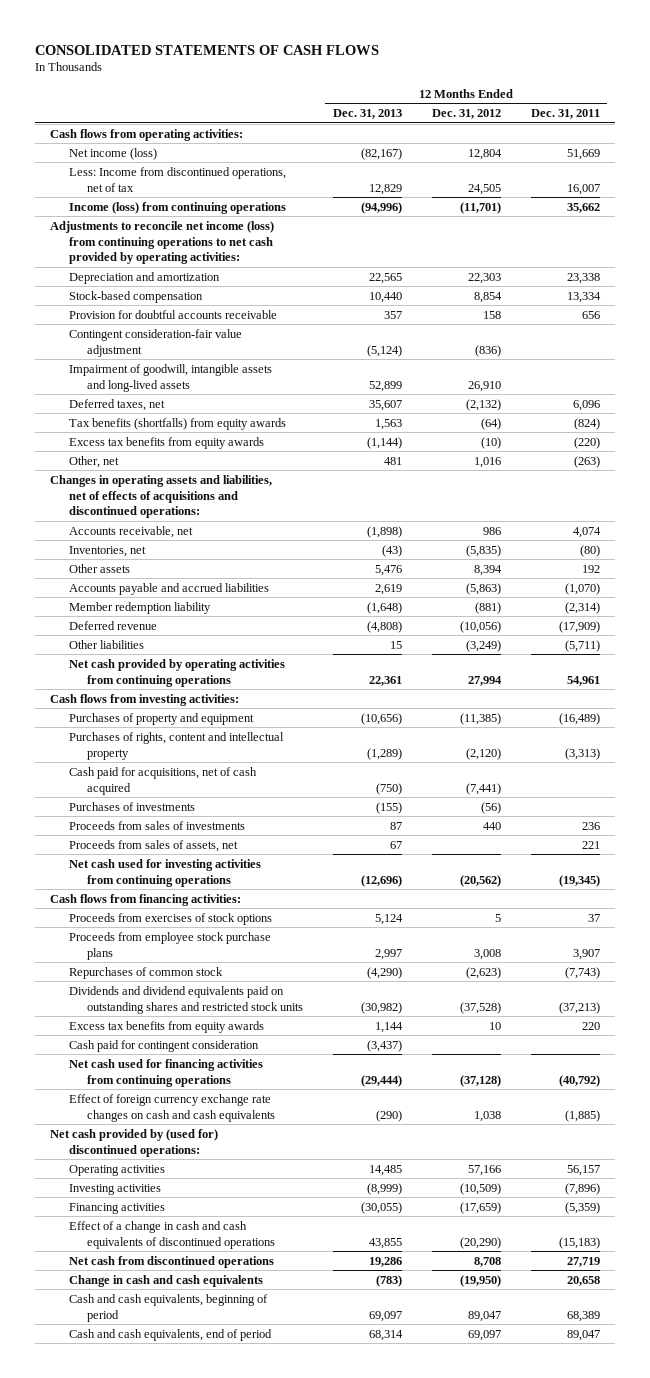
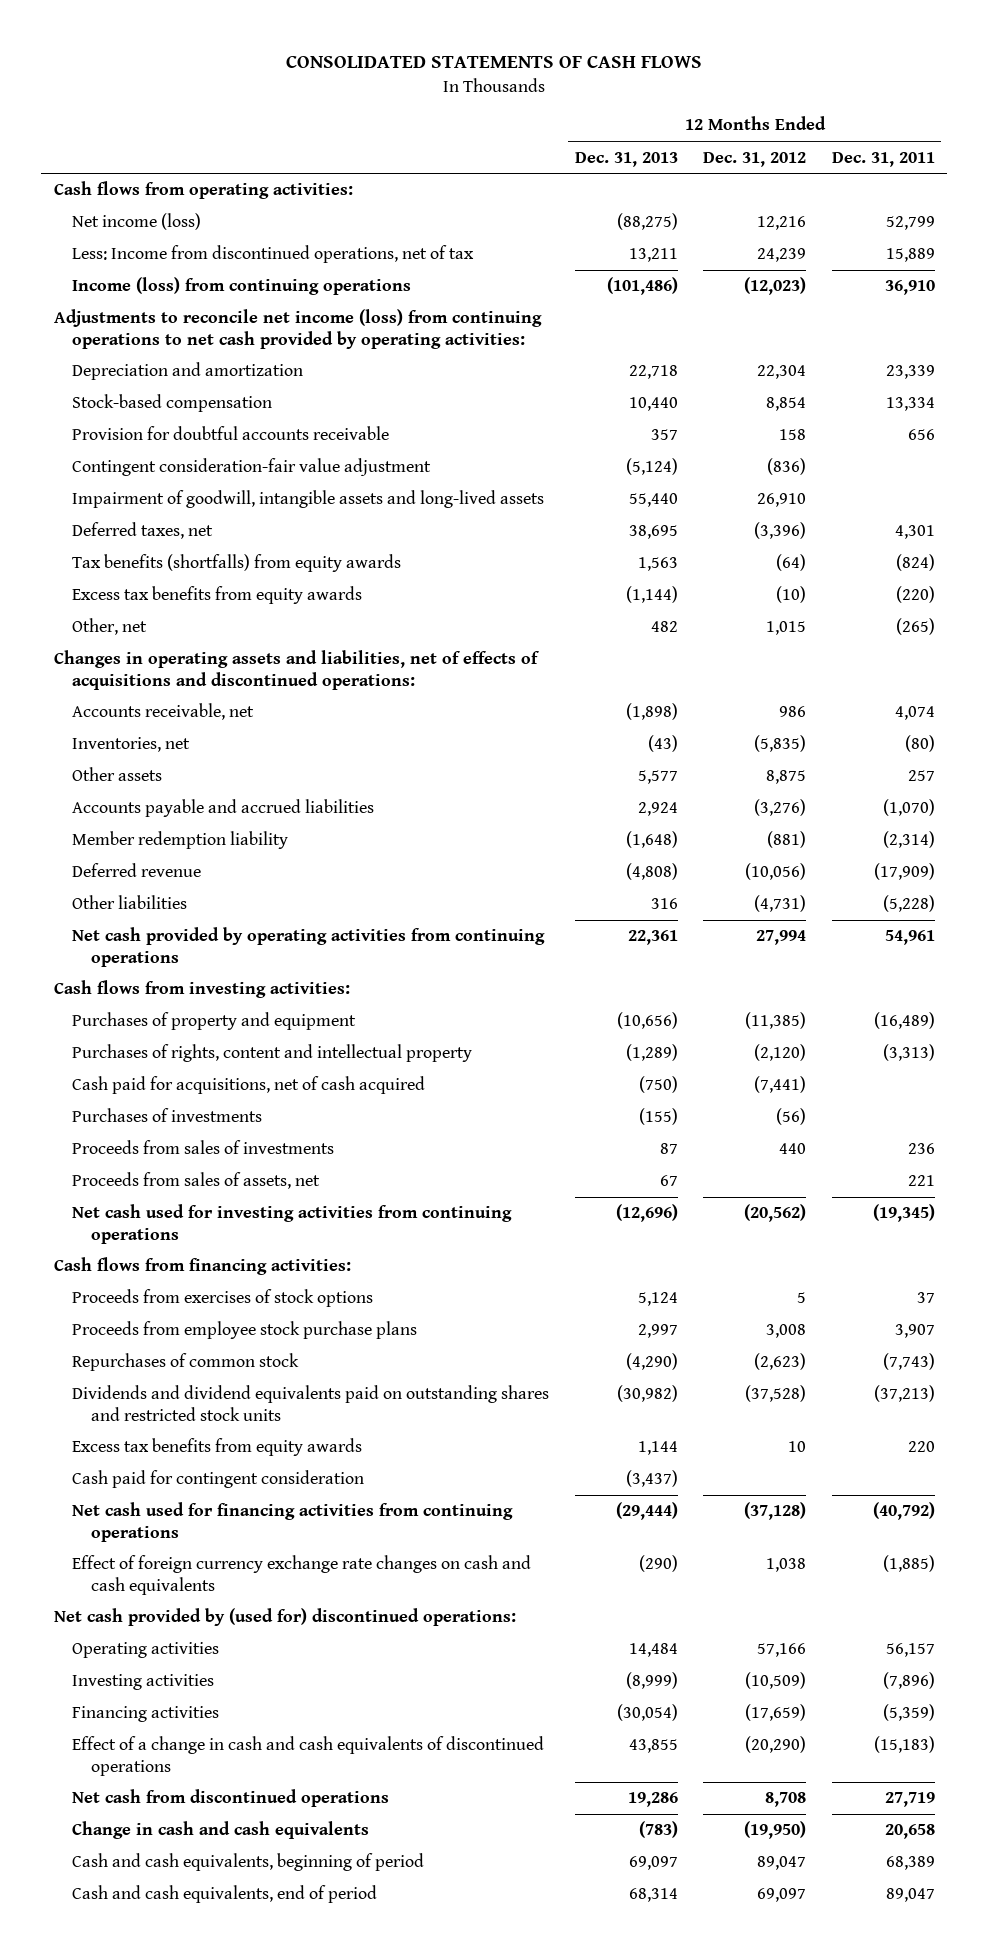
[360,147,402,160] (82,167) -> [616,213,678,231] (88,275)
[467,148,502,160] 12,804 -> [757,216,807,231] 12,216
[566,148,600,160] 51,669 -> [885,216,935,231] 52,799
[368,183,402,195] 12,829 -> [628,248,678,263] 13,211
[467,183,501,195] 24,505 -> [757,248,807,263] 24,239
[566,183,600,195] 16,007 -> [885,248,935,263] 15,889
[360,201,402,214] (94,996) -> [606,277,678,296] (101,486)
[459,201,501,214] (11,701) -> [744,277,807,296] (12,023)
[566,202,600,213] 35,662 -> [884,280,935,296] 36,910
[368,272,402,284] 22,565 -> [628,365,678,380] 22,718
[467,272,501,284] 22,303 -> [757,365,807,380] 22,304
[566,272,600,284] 23,338 -> [885,365,935,380] 23,339
[368,380,402,392] 52,899 -> [628,493,678,508] 55,440
[368,399,402,411] 35,607 -> [628,525,678,540] 38,695
[465,398,501,411] (2,132) -> [754,522,807,540] (3,396)
[572,399,600,411] 6,096 -> [894,525,935,540] 4,301
[383,456,402,465] 481 -> [650,621,678,633] 482
[473,456,501,468] 1,016 -> [766,621,807,636] 1,015
[573,455,600,468] (263) -> [895,618,935,636] (265)
[374,564,402,576] 5,476 -> [637,770,678,785] 5,577
[473,564,502,576] 8,394 -> [766,770,807,785] 8,875
[581,564,600,573] 192 -> [907,770,935,782] 257
[374,583,402,595] 2,619 -> [637,802,678,817] 2,924
[465,582,501,595] (5,863) -> [754,799,807,817] (3,276)
[389,640,402,649] 15 -> [650,898,678,910] 316
[465,639,501,652] (3,249) -> [754,895,807,913] (4,731)
[564,639,600,652] (5,711) -> [882,895,935,913] (5,228)
[368,1164,402,1176] 14,485 -> [628,1643,678,1658] 14,484
[360,1201,402,1214] (30,055) -> [616,1704,678,1722] (30,054)

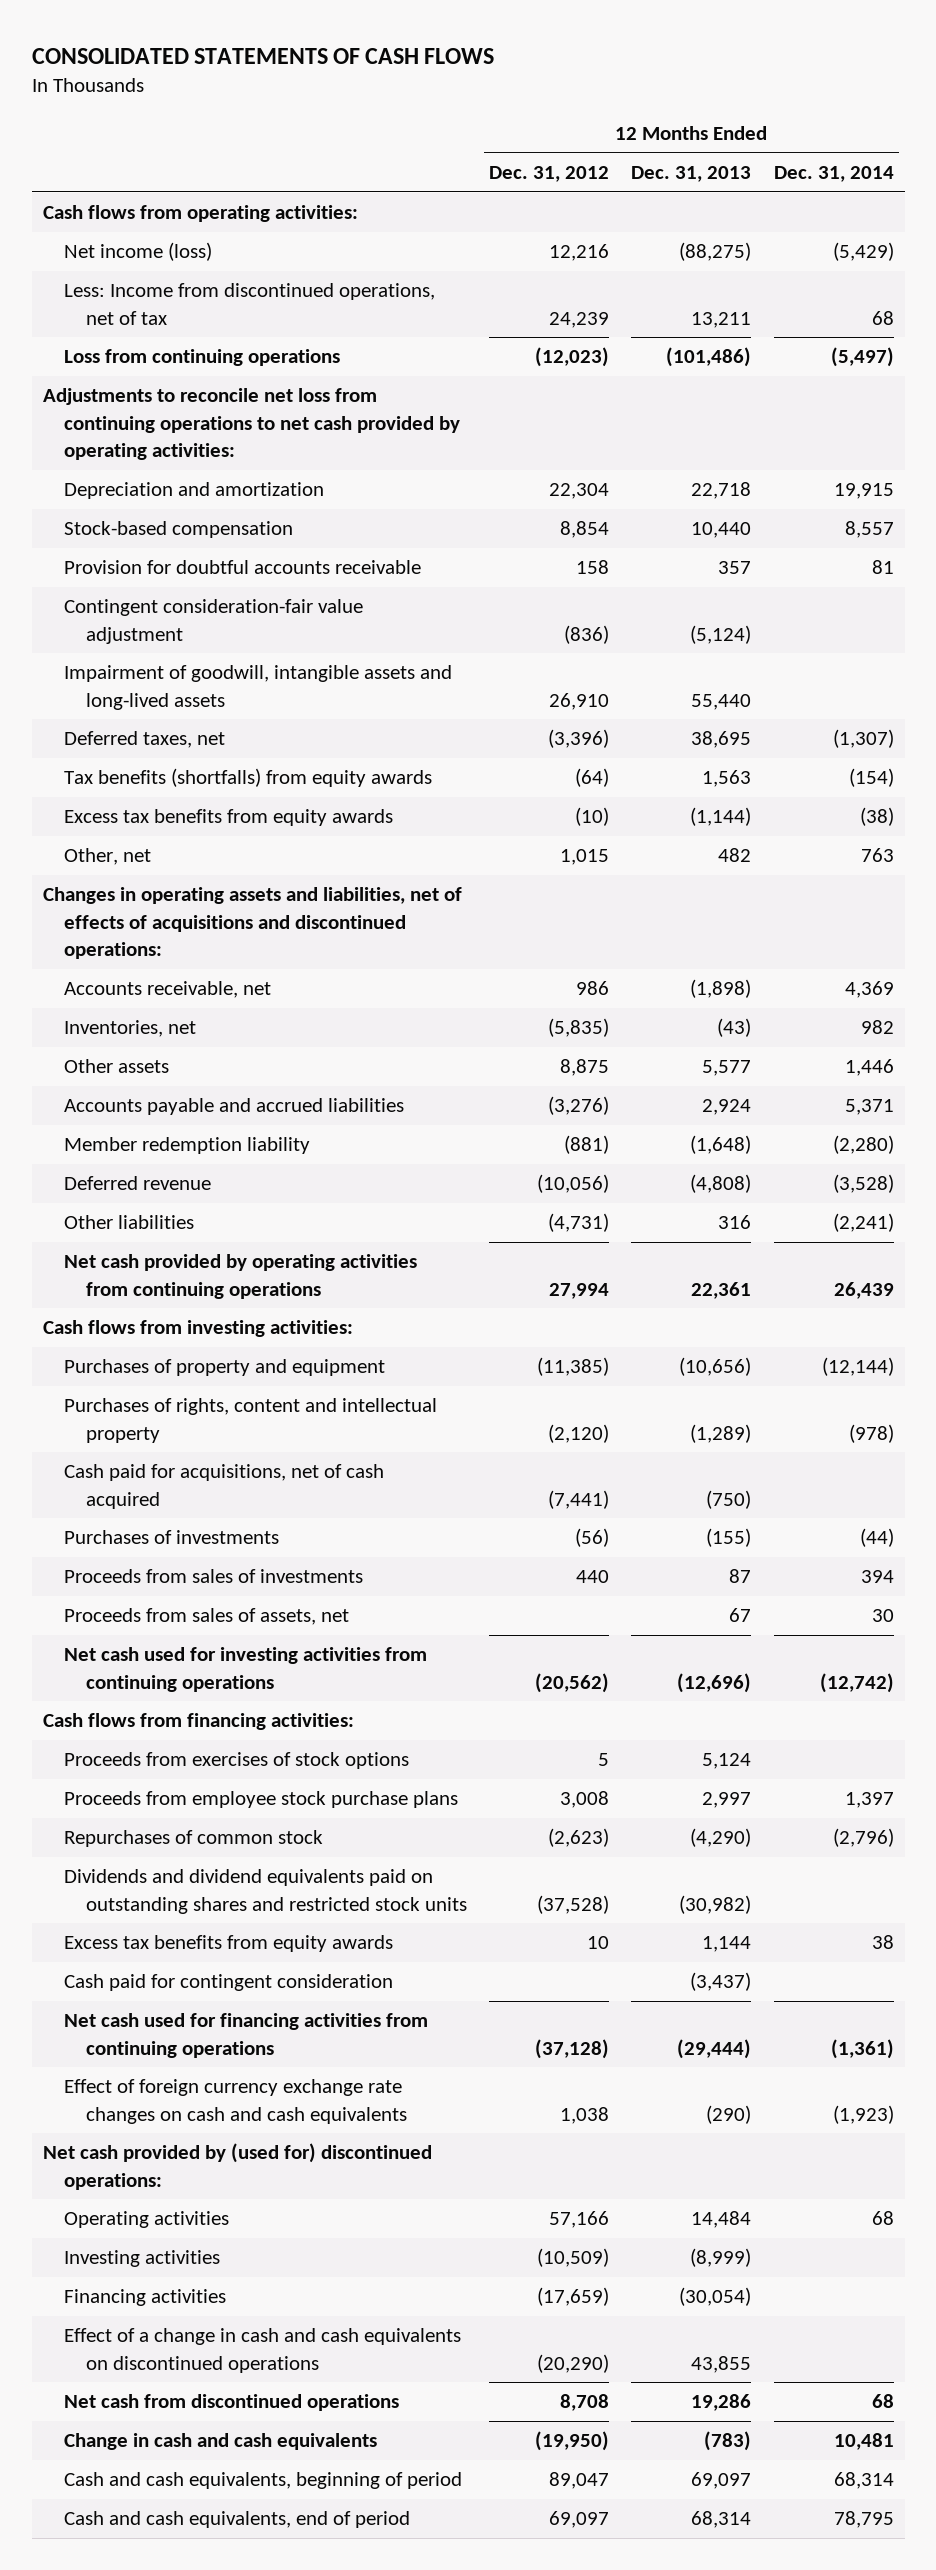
[831,151,935,167] Dec. 31, 2011 -> none
none -> [773,165,894,182] Dec. 31, 2014
[72,277,412,296] Income (loss) from continuing operations -> [64,349,341,367] Loss from continuing operations
[53,309,542,349] Adjustments to reconcile net income (loss) from continuing operations to net cash provided by operating activities: -> [42,388,461,460] Adjustments to reconcile net loss from continuing operations to net cash provided by operating activities:
[72,1736,545,1776] Effect of a change in cash and cash equivalents of discontinued operations -> [64,2328,462,2373] Effect of a change in cash and cash equivalents on discontinued operations

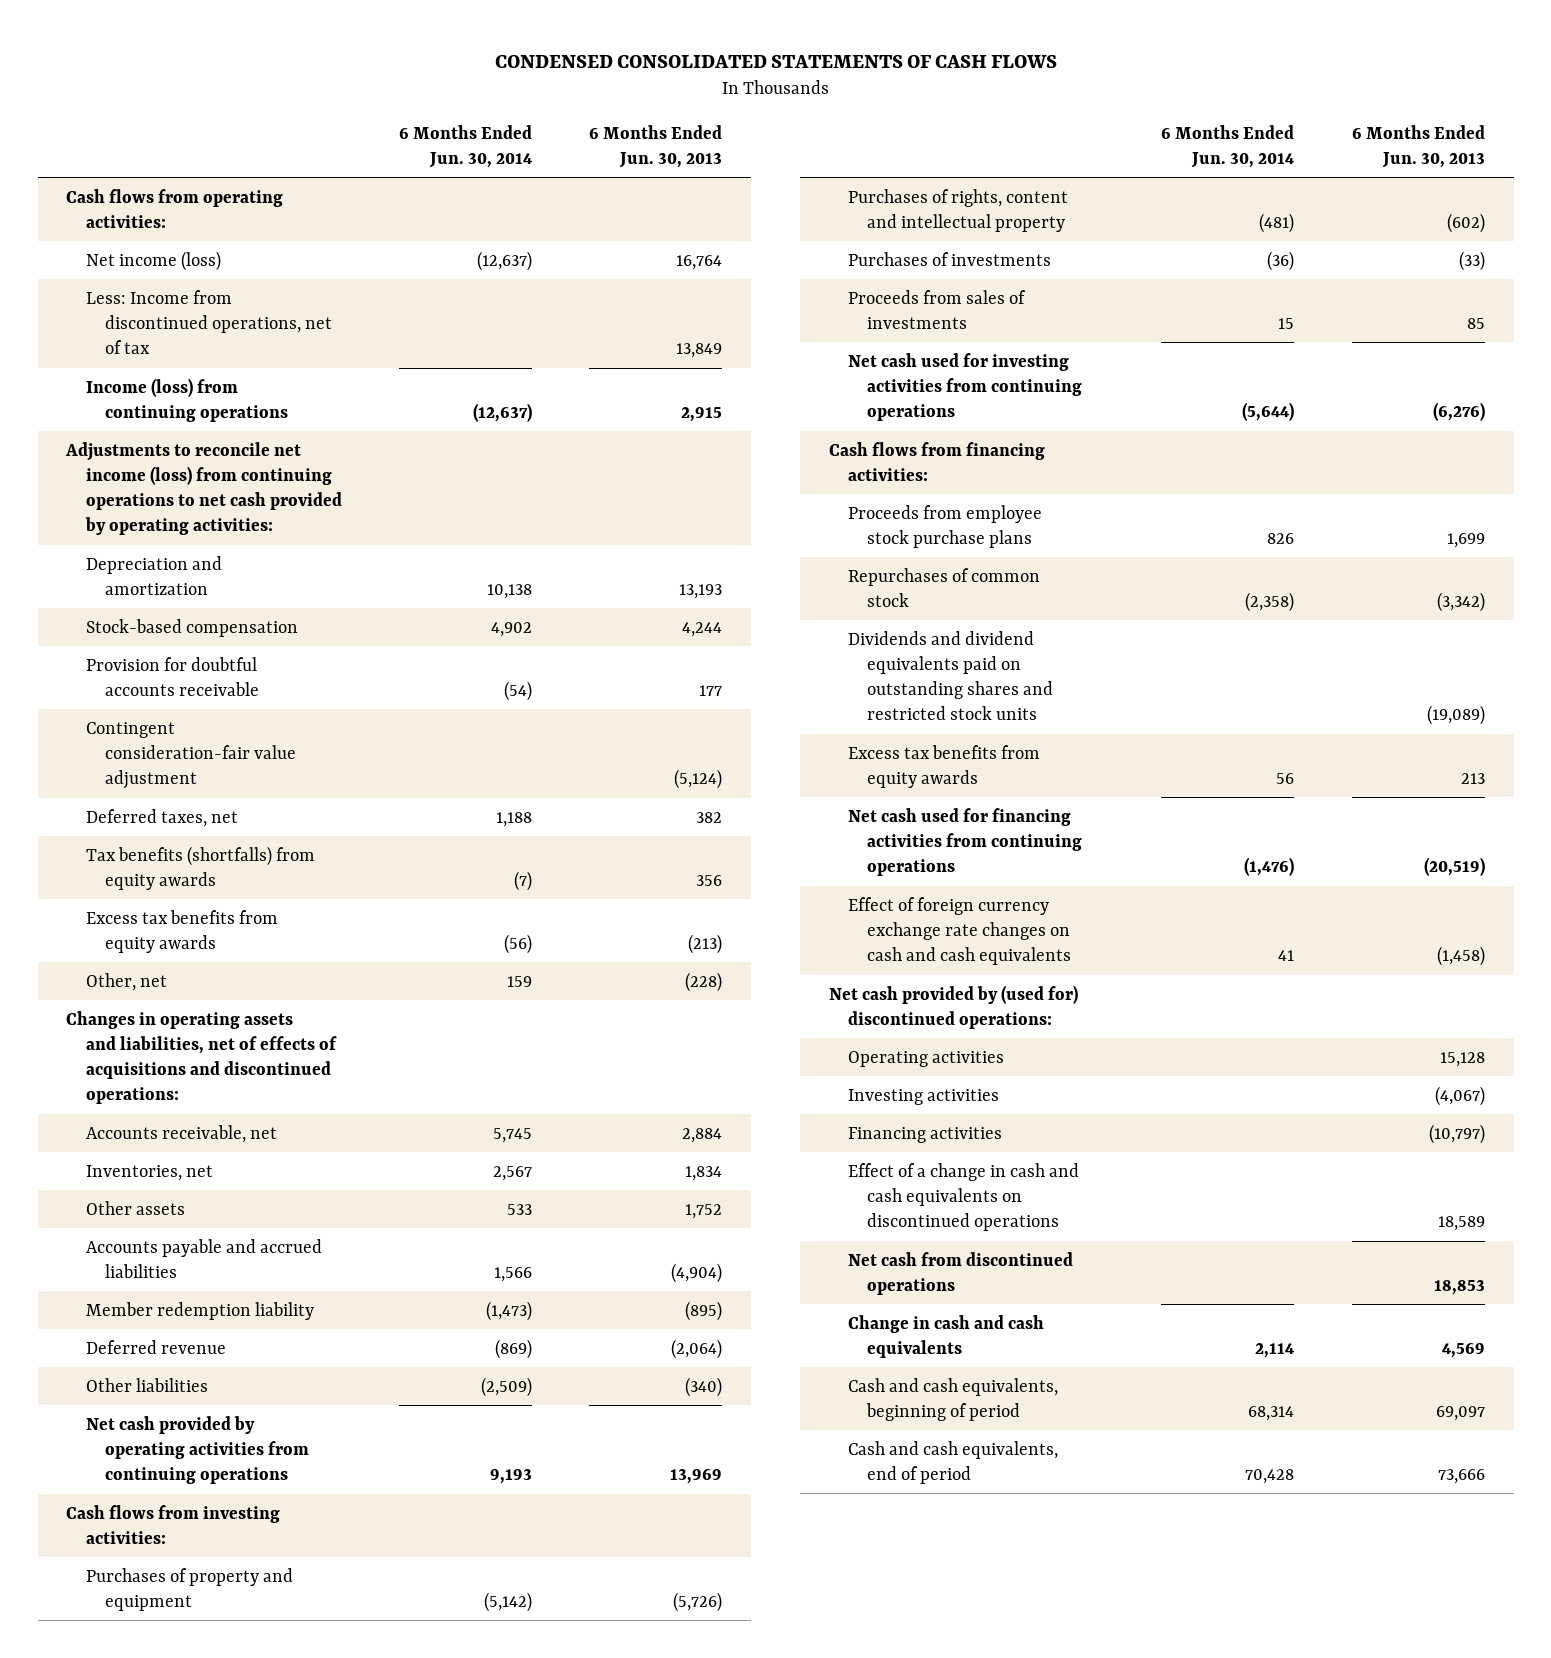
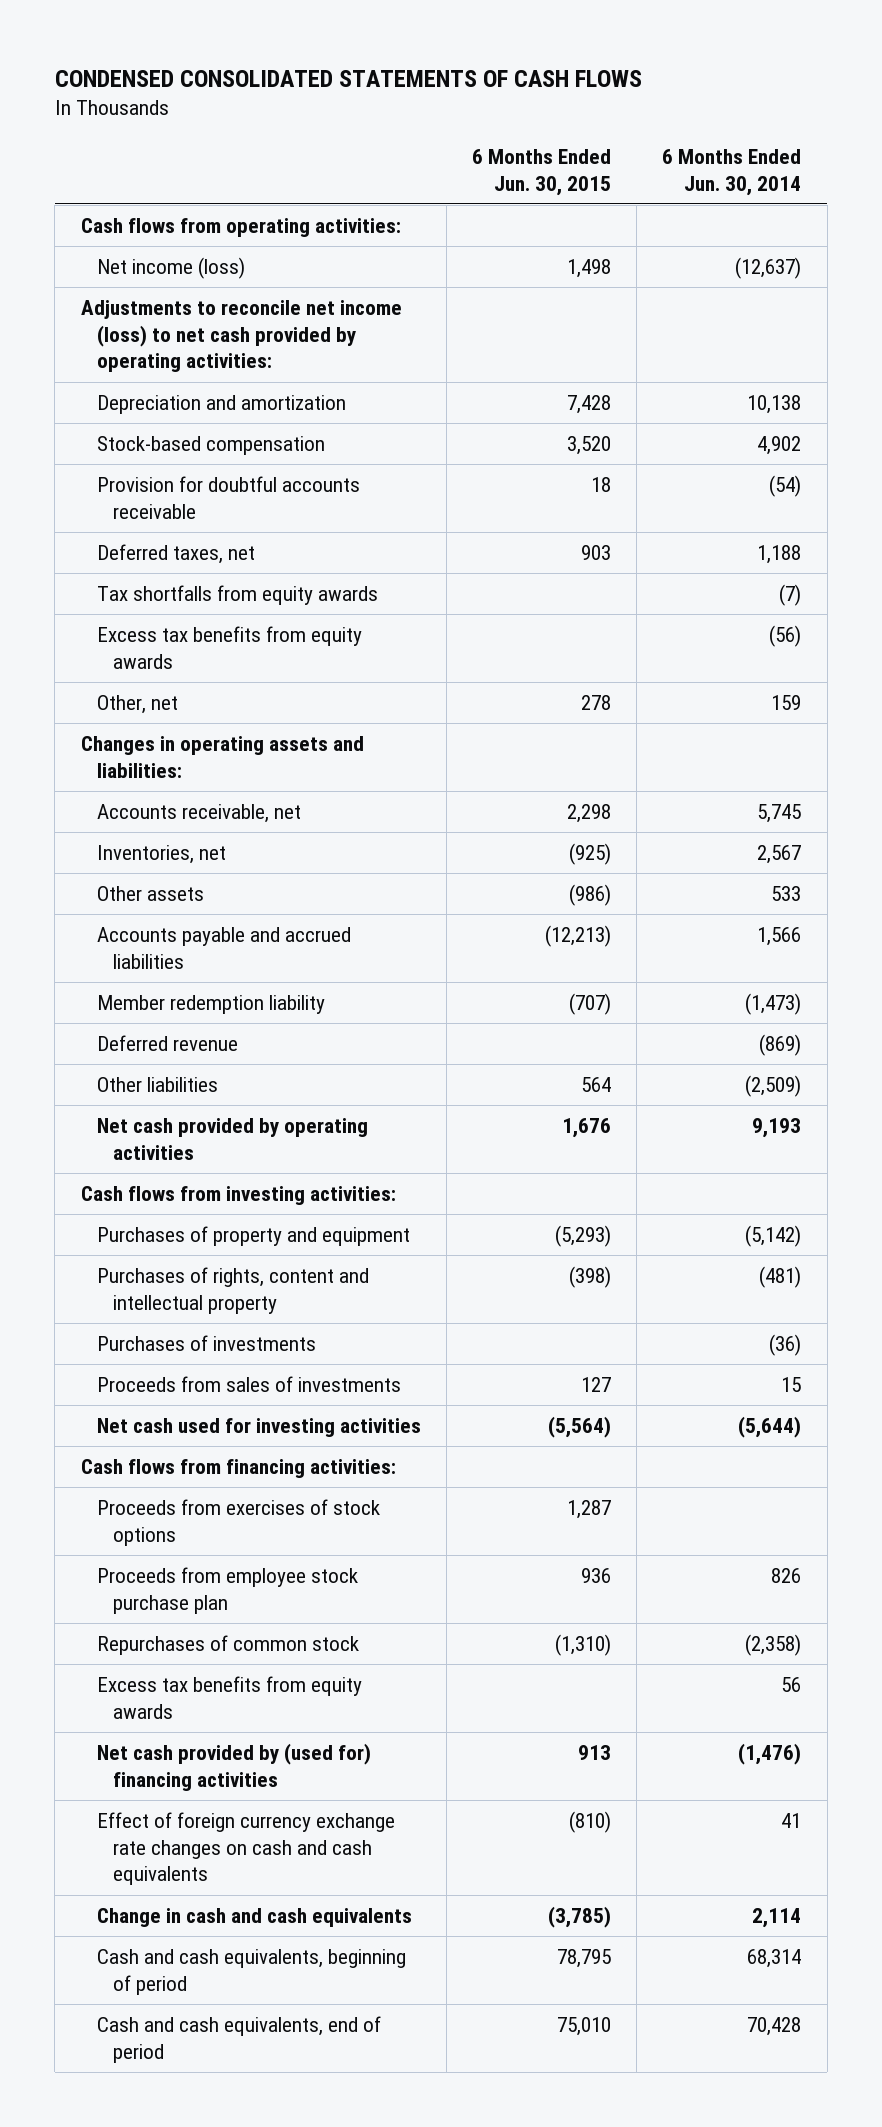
[589,124,723,168] 6 Months Ended Jun. 30, 2013 -> none
none -> [472,149,612,196] 6 Months Ended Jun. 30, 2015
[85,289,333,355] Less: Income from discontinued operations, net of tax -> none
[85,377,289,422] Income (loss) from continuing operations -> none
[65,441,342,536] Adjustments to reconcile net income (loss) from continuing operations to net cash provided by operating activities: -> [80,299,402,373] Adjustments to reconcile net income (loss) to net cash provided by operating activities:
[85,721,297,790] Contingent consideration-fair value adjustment -> none
[85,845,315,890] Tax benefits (shortfalls) from equity awards -> [96,584,378,605] Tax shortfalls from equity awards
[66,1010,337,1105] Changes in operating assets and liabilities, net of effects of acquisitions and discontinued operations: -> [80,735,364,778] Changes in operating assets and liabilities:
[85,1415,310,1485] Net cash provided by operating activities from continuing operations -> [96,1117,368,1160] Net cash provided by operating activities
[848,352,1083,422] Net cash used for investing activities from continuing operations -> [96,1417,421,1437] Net cash used for investing activities
none -> [96,1498,380,1546] Proceeds from exercises of stock options
[848,504,1043,548] Proceeds from employee stock purchase plans -> [96,1566,358,1614] Proceeds from employee stock purchase plan
[848,630,1054,721] Dividends and dividend equivalents paid on outstanding shares and restricted stock units -> none
[848,807,1083,877] Net cash used for financing activities from continuing operations -> [96,1742,371,1791] Net cash provided by (used for) financing activities
[828,984,1078,1029] Net cash provided by (used for) discontinued operations: -> none
[848,1050,1005,1067] Operating activities -> none
[848,1088,1000,1105] Investing activities -> none
[848,1126,1003,1143] Financing activities -> none
[848,1162,1080,1232] Effect of a change in cash and cash equivalents on discontinued operations -> none
[848,1251,1074,1295] Net cash from discontinued operations -> none

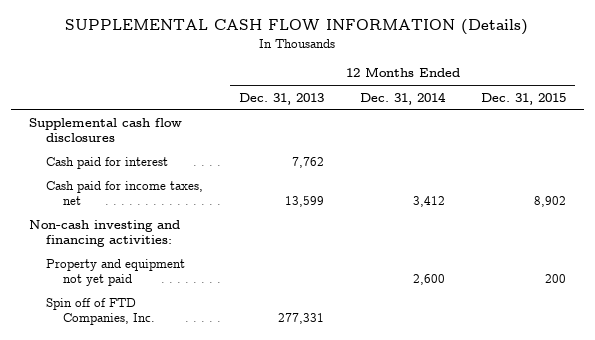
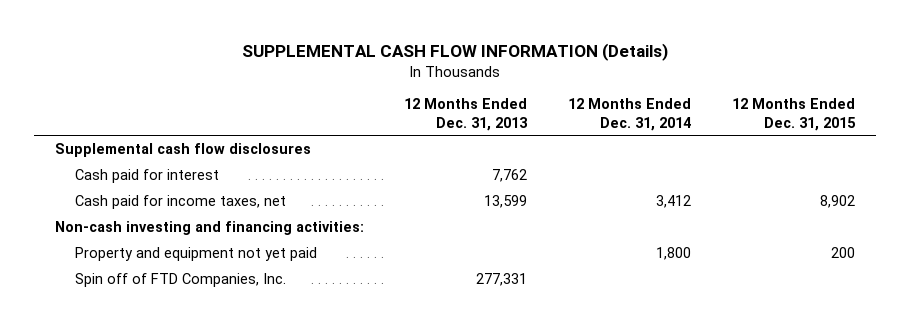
[413,273,446,285] 2,600 -> [656,247,692,261] 1,800

